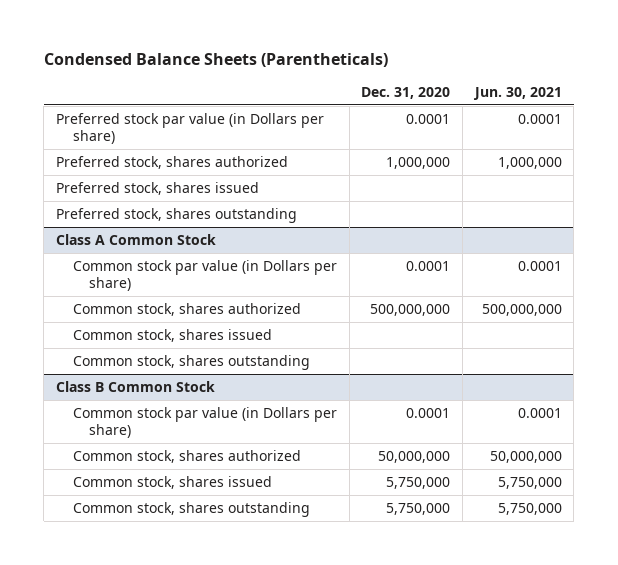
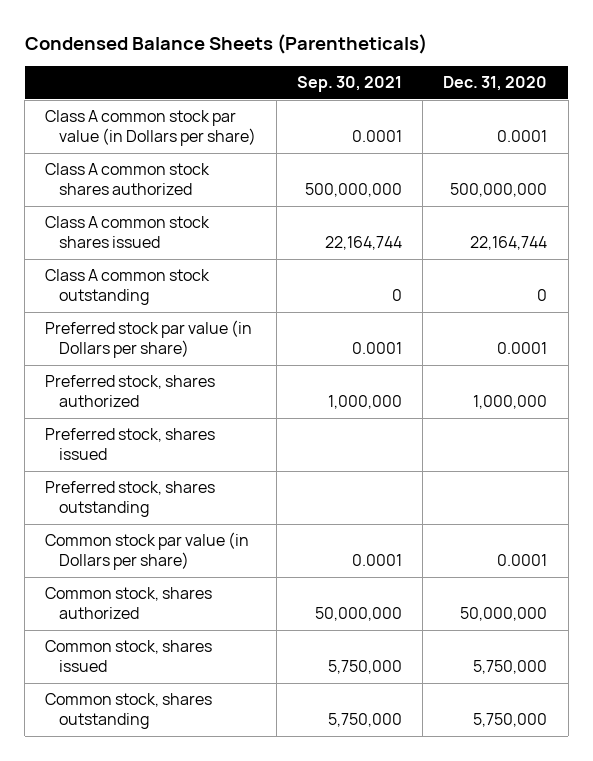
[472,86,562,100] Jun. 30, 2021 -> none
none -> [297,76,403,93] Sep. 30, 2021
none -> [45,110,257,147] Class A common stock par value (in Dollars per share)
none -> [45,163,211,196] Class A common stock shares authorized
none -> [45,216,211,249] Class A common stock shares issued
none -> [45,269,211,306] Class A common stock outstanding
[56,233,217,245] Class A Common Stock -> none
[72,302,301,316] Common stock, shares authorized -> none
[72,328,272,342] Common stock, shares issued -> none
[72,354,310,370] Common stock, shares outstanding -> none
[56,380,216,392] Class B Common Stock -> none
[72,406,337,439] Common stock par value (in Dollars per share) -> none

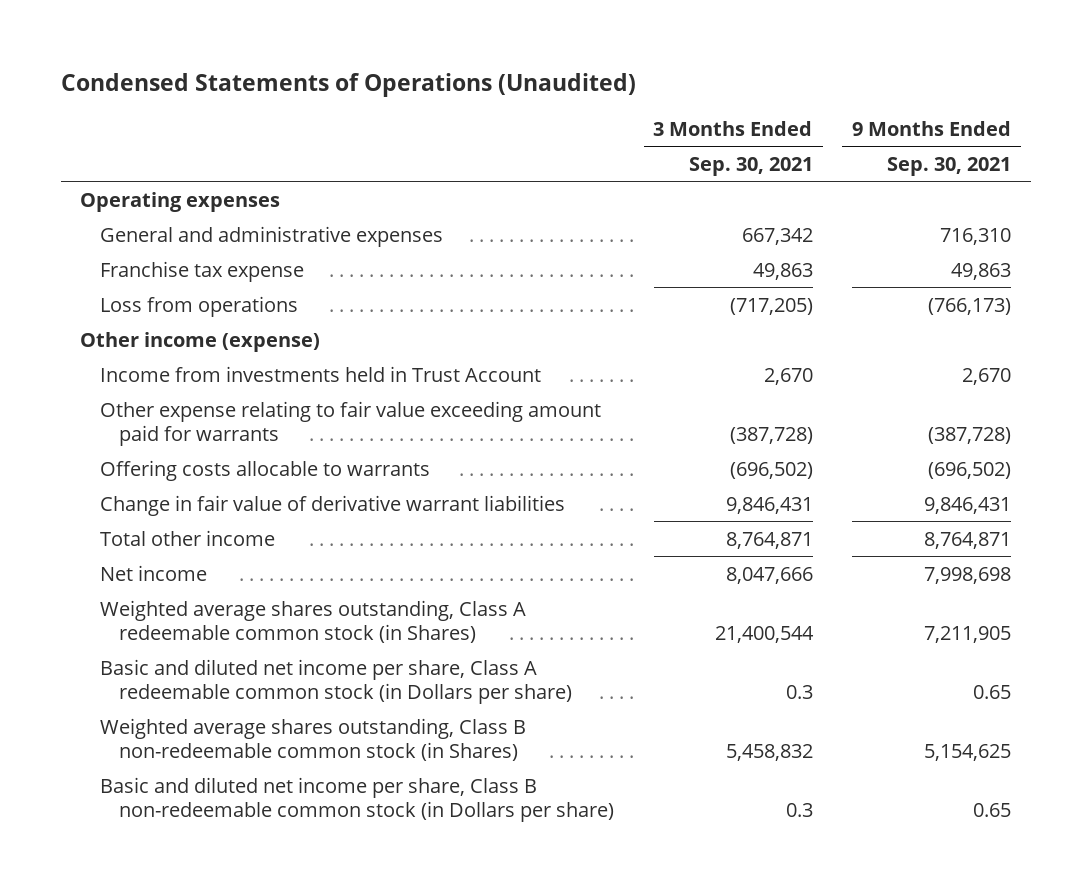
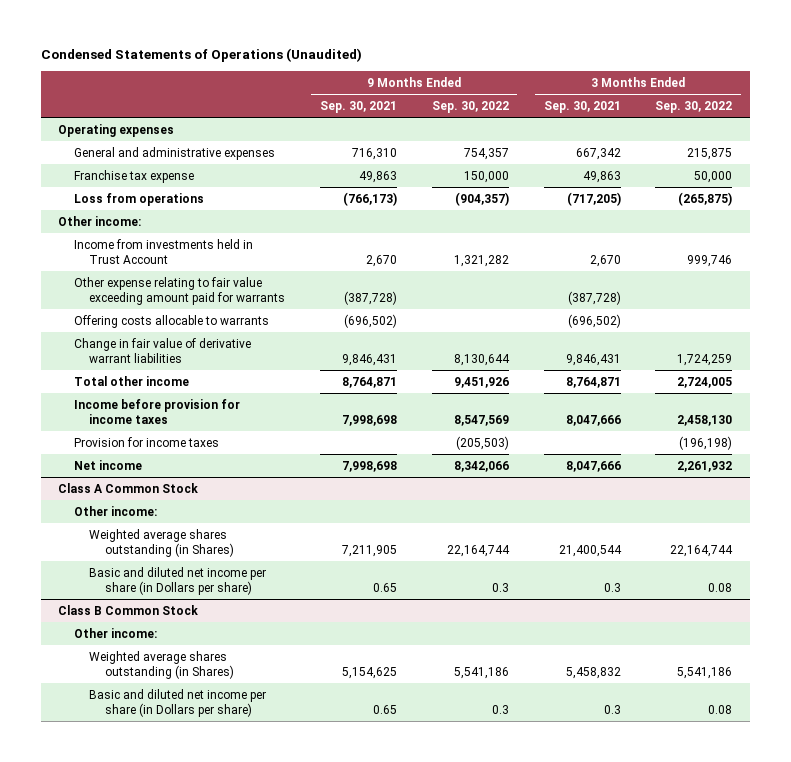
none -> [431,100,509,113] Sep. 30, 2022
none -> [655,100,733,113] Sep. 30, 2022
[80,331,321,352] Other income (expense) -> [58,215,142,226] Other income:
none -> [73,398,240,424] Income before provision for income taxes
none -> [73,436,219,447] Provision for income taxes
none -> [58,482,199,493] Class A Common Stock
none -> [73,505,157,516] Other income:
[99,599,526,643] Weighted average shares outstanding, Class A redeemable common stock (in Shares) -> [89,528,234,557] Weighted average shares outstanding (in Shares)
[99,658,573,704] Basic and diluted net income per share, Class A redeemable common stock (in Dollars per share) -> [89,566,267,595] Basic and diluted net income per share (in Dollars per share)
none -> [58,604,199,615] Class B Common Stock
none -> [73,627,157,638] Other income:
[99,717,526,761] Weighted average shares outstanding, Class B non-redeemable common stock (in Shares) -> [89,650,234,679] Weighted average shares outstanding (in Shares)
[99,776,615,822] Basic and diluted net income per share, Class B non-redeemable common stock (in Dollars per share) -> [89,688,267,717] Basic and diluted net income per share (in Dollars per share)

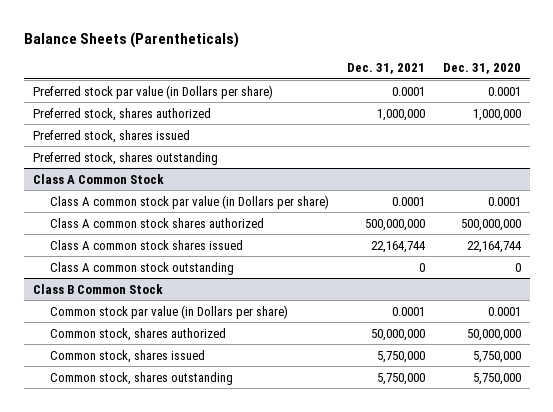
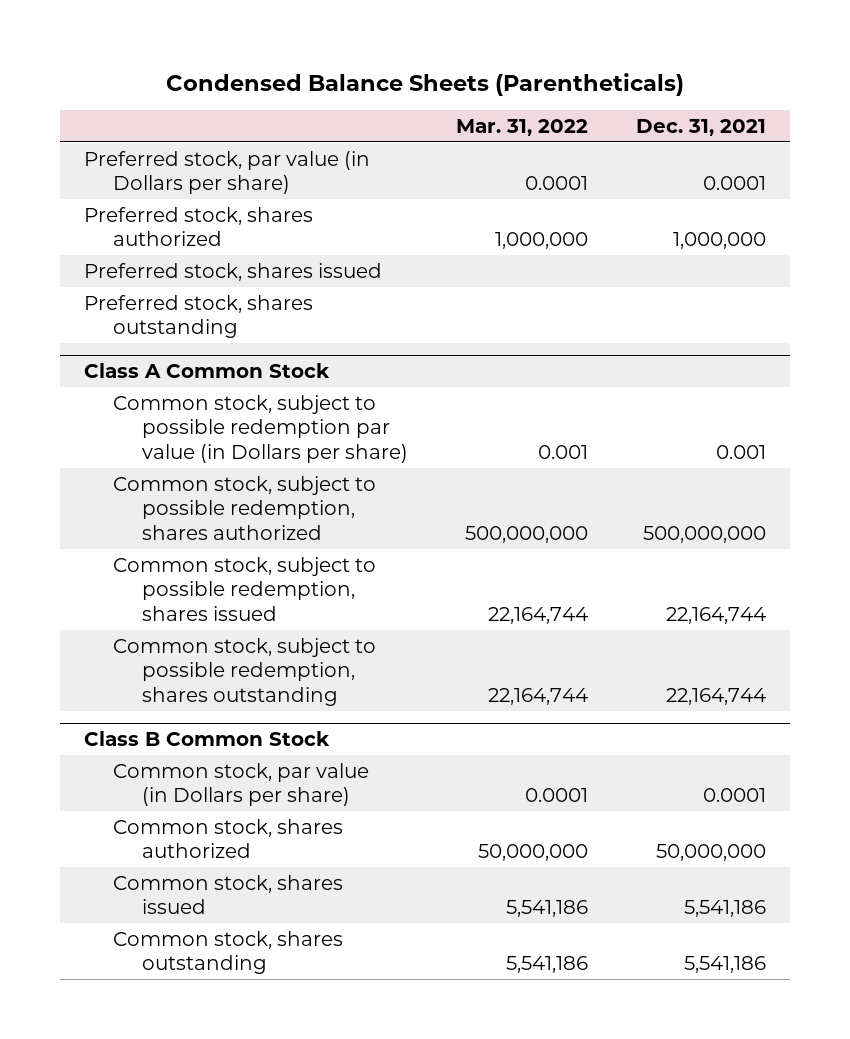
[23,31,239,48] Balance Sheets (Parentheticals) -> [165,72,684,96] Condensed Balance Sheets (Parentheticals)
[442,63,521,75] Dec. 31, 2020 -> none
none -> [455,119,588,137] Mar. 31, 2022
[32,84,273,99] Preferred stock par value (in Dollars per share) -> [83,150,370,195] Preferred stock, par value (in Dollars per share)
[49,194,329,209] Class A common stock par value (in Dollars per share) -> [112,394,408,463] Common stock, subject to possible redemption par value (in Dollars per share)
[391,196,425,206] 0.0001 -> [716,444,767,459] 0.001
[49,217,264,228] Class A common stock shares authorized -> [112,475,376,540] Common stock, subject to possible redemption, shares authorized
[49,239,243,250] Class A common stock shares issued -> [112,556,376,621] Common stock, subject to possible redemption, shares issued
[49,261,234,275] Class A common stock outstanding -> [112,637,376,706] Common stock, subject to possible redemption, shares outstanding
[418,262,425,272] 0 -> [666,687,767,705] 22,164,744
[49,304,288,319] Common stock par value (in Dollars per share) -> [112,762,369,807] Common stock, par value (in Dollars per share)
[376,350,425,363] 5,750,000 -> [684,900,767,918] 5,541,186
[376,372,425,385] 5,750,000 -> [684,956,767,974] 5,541,186

